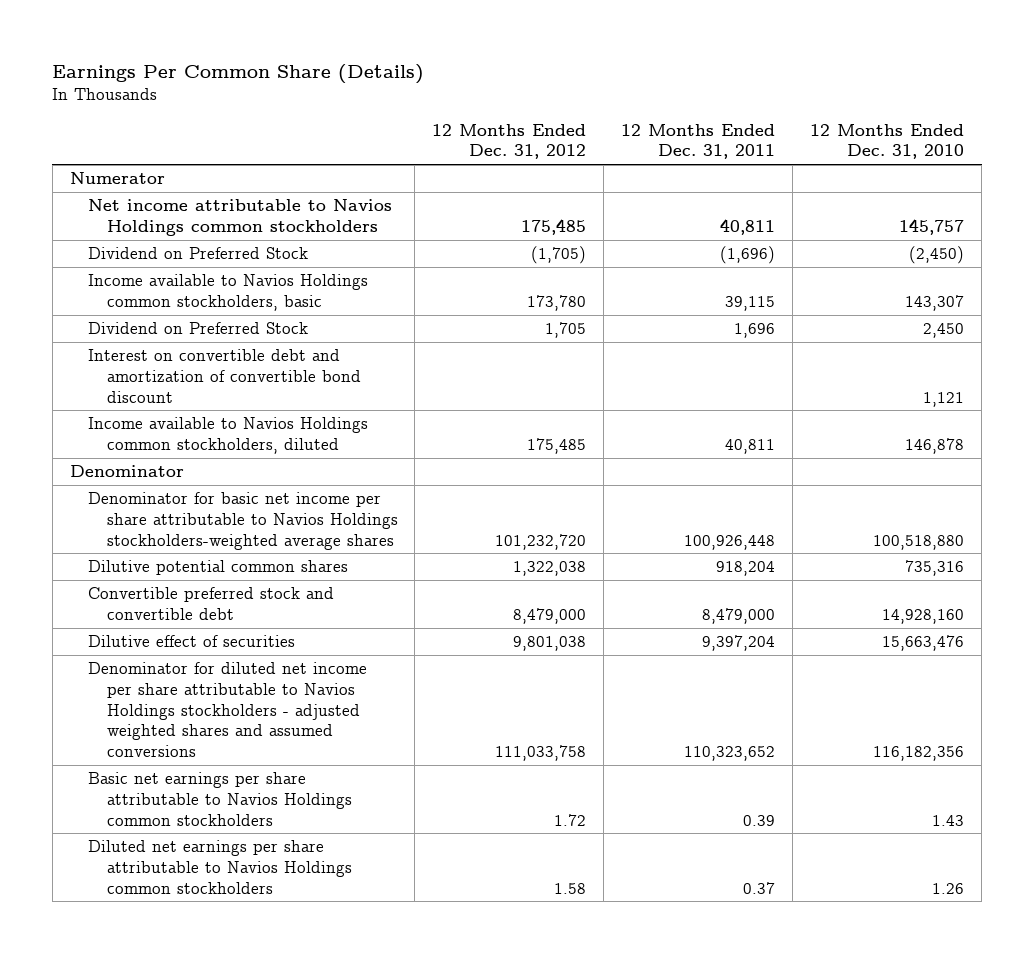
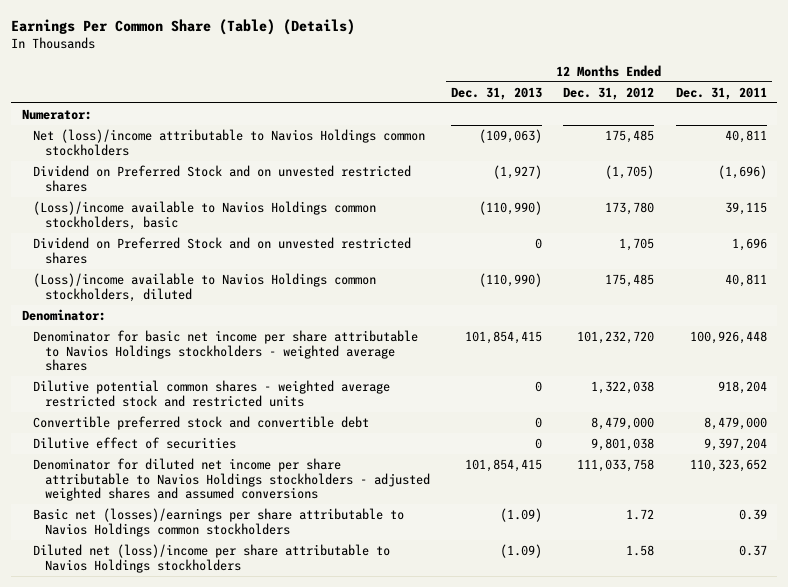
[52,63,425,84] Earnings Per Common Share (Details) -> [11,18,356,35] Earnings Per Common Share (Table) (Details)
[810,123,965,160] 12 Months Ended Dec. 31, 2010 -> none
none -> [451,86,543,100] Dec. 31, 2013
[88,349,361,403] Interest on convertible debt and amortization of convertible bond discount -> none
[69,172,165,185] Numerator -> [21,108,92,120] Numerator:
[88,199,393,236] Net income attributable to Navios Holdings common stockholders -> [33,128,426,156] Net (loss)/income attributable to Navios Holdings common stockholders
[88,247,309,260] Dividend on Preferred Stock -> [33,164,412,192] Dividend on Preferred Stock and on unvested restricted shares
[88,274,369,311] Income available to Navios Holdings common stockholders, basic -> [33,200,377,230] (Loss)/income available to Navios Holdings common stockholders, basic
[88,322,309,335] Dividend on Preferred Stock -> [33,236,412,264] Dividend on Preferred Stock and on unvested restricted shares
[88,417,369,454] Income available to Navios Holdings common stockholders, diluted -> [33,272,377,302] (Loss)/income available to Navios Holdings common stockholders, diluted
[69,465,184,478] Denominator -> [21,308,106,321] Denominator:
[88,492,398,550] Denominator for basic net income per share attributable to Navios Holdings stockholders-weighted average shares -> [33,329,419,372] Denominator for basic net income per share attributable to Navios Holdings stockholders - weighted average shares
[88,560,349,576] Dilutive potential common shares -> [33,379,391,407] Dilutive potential common shares - weighted average restricted stock and restricted units
[88,772,352,826] Basic net earnings per share attributable to Navios Holdings common stockholders -> [33,507,405,537] Basic net (losses)/earnings per share attributable to Navios Holdings common stockholders
[88,840,352,894] Diluted net earnings per share attributable to Navios Holdings common stockholders -> [33,543,391,573] Diluted net (loss)/income per share attributable to Navios Holdings stockholders

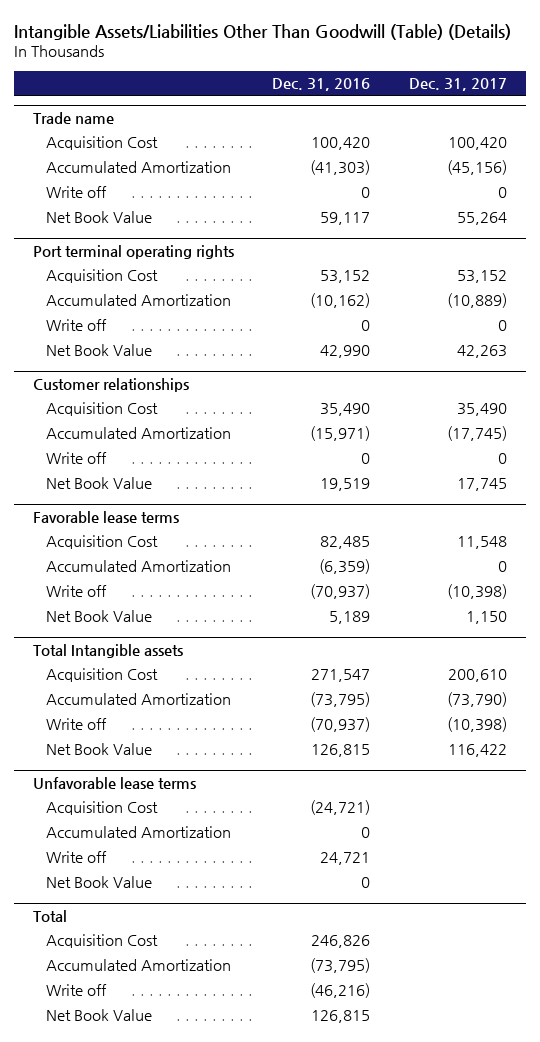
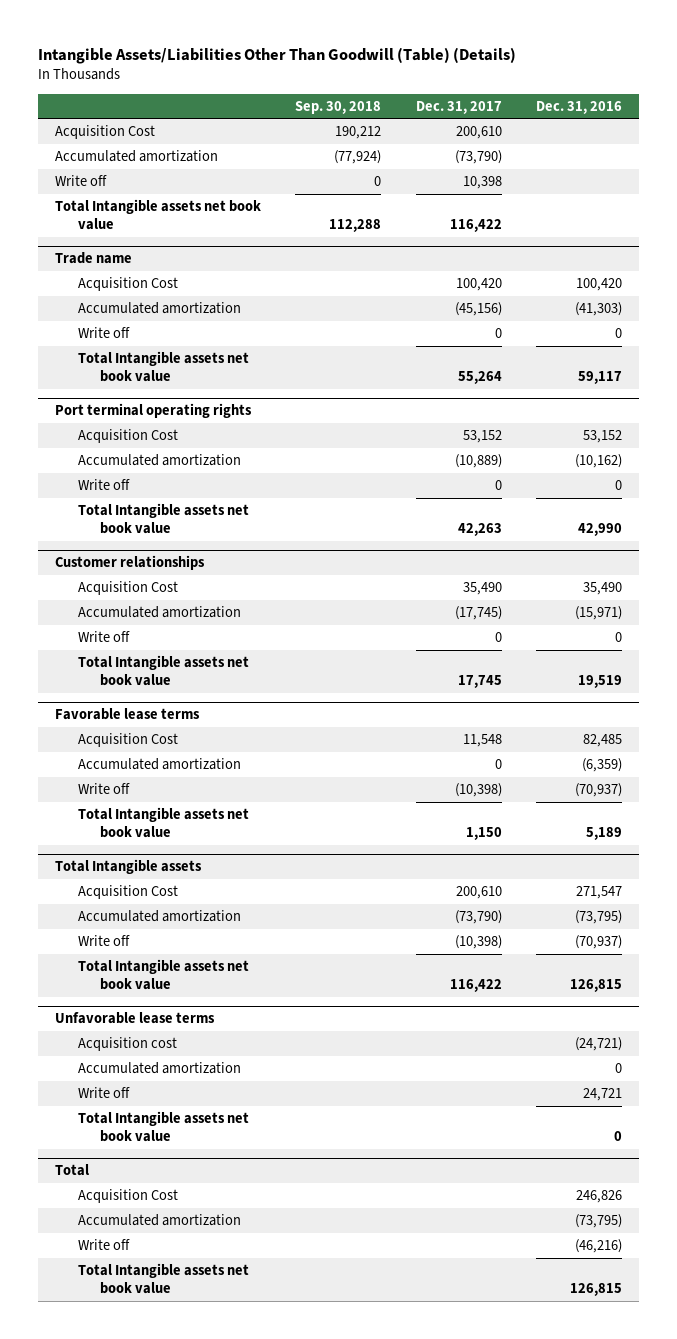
none -> [295,100,382,114] Sep. 30, 2018
none -> [54,125,155,140] Acquisition Cost
none -> [54,150,218,163] Accumulated amortization
none -> [54,175,107,187] Write off
none -> [54,199,261,231] Total Intangible assets net book value
[46,161,232,174] Accumulated Amortization -> [77,302,241,315] Accumulated amortization
[46,211,153,224] Net Book Value -> [77,351,249,383] Total Intangible assets net book value
[46,294,232,307] Accumulated Amortization -> [77,454,241,467] Accumulated amortization
[46,344,153,357] Net Book Value -> [77,503,249,535] Total Intangible assets net book value
[46,427,232,440] Accumulated Amortization -> [77,606,241,619] Accumulated amortization
[46,477,153,490] Net Book Value -> [77,655,249,687] Total Intangible assets net book value
[46,560,232,573] Accumulated Amortization -> [77,758,241,771] Accumulated amortization
[46,610,153,623] Net Book Value -> [77,807,249,839] Total Intangible assets net book value
[46,693,232,706] Accumulated Amortization -> [77,910,241,923] Accumulated amortization
[46,743,153,756] Net Book Value -> [77,959,249,991] Total Intangible assets net book value
[46,801,159,816] Acquisition Cost -> [77,1037,177,1052] Acquisition cost
[46,826,232,839] Accumulated Amortization -> [77,1062,241,1075] Accumulated amortization
[46,876,153,889] Net Book Value -> [77,1111,249,1143] Total Intangible assets net book value
[46,959,232,972] Accumulated Amortization -> [77,1214,241,1227] Accumulated amortization
[46,1009,153,1022] Net Book Value -> [77,1263,249,1295] Total Intangible assets net book value

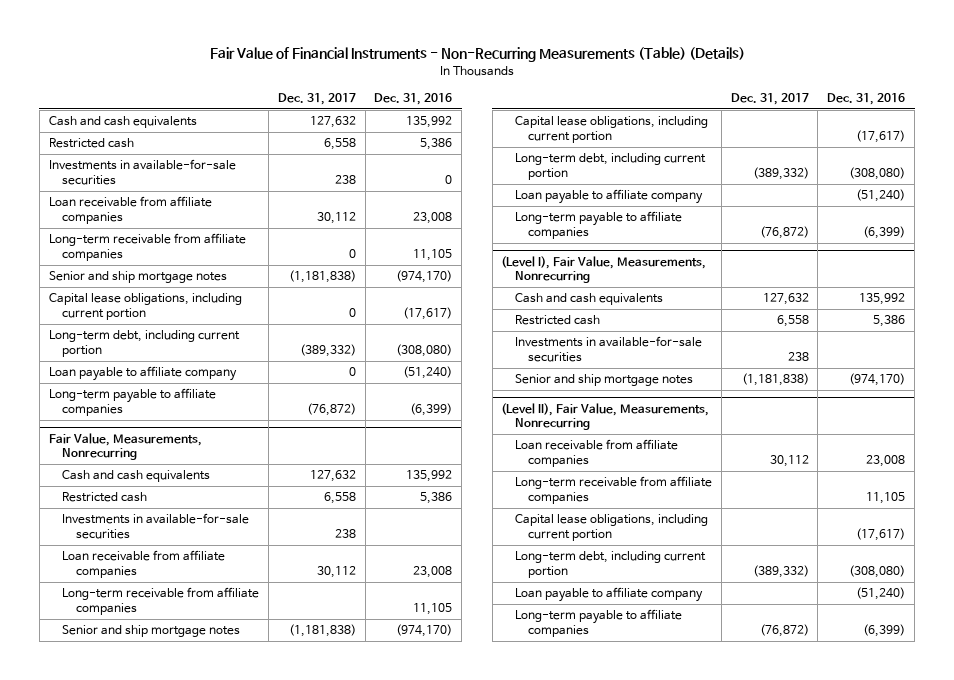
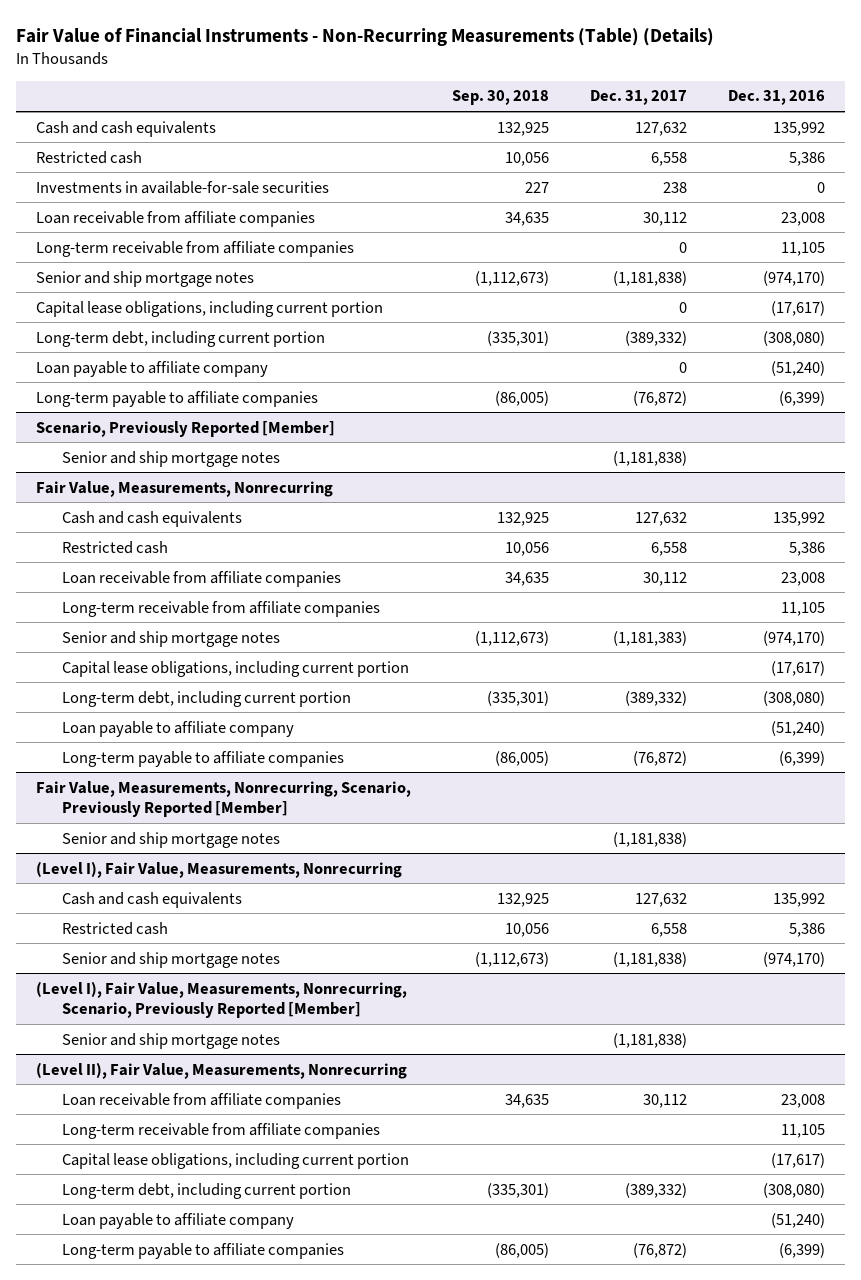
none -> [452,90,550,106] Sep. 30, 2018
none -> [36,420,336,437] Scenario, Previously Reported [Member]
none -> [61,450,280,467] Senior and ship mortgage notes
[62,513,250,539] Investments in available-for-sale securities -> none
[288,624,356,638] (1,181,838) -> [612,630,687,646] (1,181,383)
none -> [36,780,412,818] Fair Value, Measurements, Nonrecurring, Scenario, Previously Reported [Member]
none -> [61,831,280,848] Senior and ship mortgage notes
[514,336,702,362] Investments in available-for-sale securities -> none
none -> [36,980,408,1019] (Level I), Fair Value, Measurements, Nonrecurring, Scenario, Previously Reported [Member]
none -> [61,1032,280,1049] Senior and ship mortgage notes

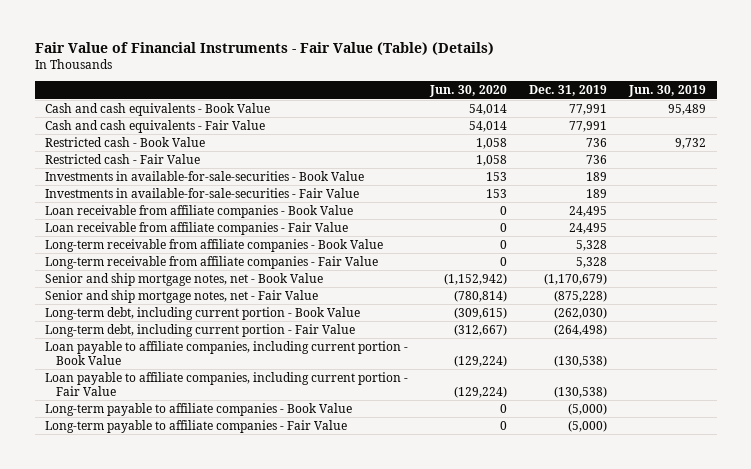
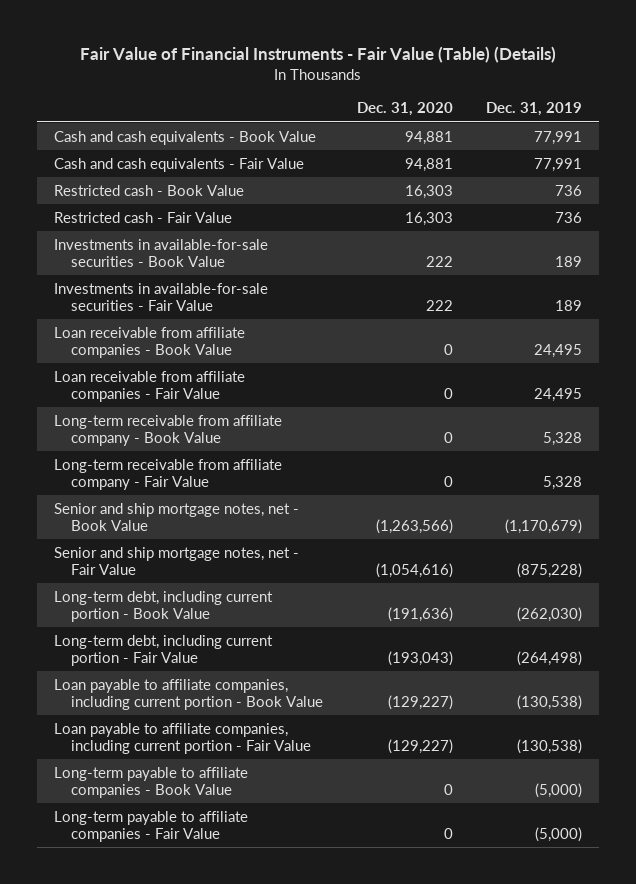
[429,85,508,98] Jun. 30, 2020 -> none
[627,85,706,98] Jun. 30, 2019 -> none
none -> [356,102,453,117] Dec. 31, 2020
[45,170,365,181] Investments in available-for-sale-securities - Book Value -> [54,238,269,268] Investments in available-for-sale securities - Book Value
[45,187,360,198] Investments in available-for-sale-securities - Fair Value -> [54,282,269,312] Investments in available-for-sale securities - Fair Value
[45,238,384,252] Long-term receivable from affiliate companies - Book Value -> [54,414,283,447] Long-term receivable from affiliate company - Book Value
[45,255,379,269] Long-term receivable from affiliate companies - Fair Value -> [54,458,283,491] Long-term receivable from affiliate company - Fair Value

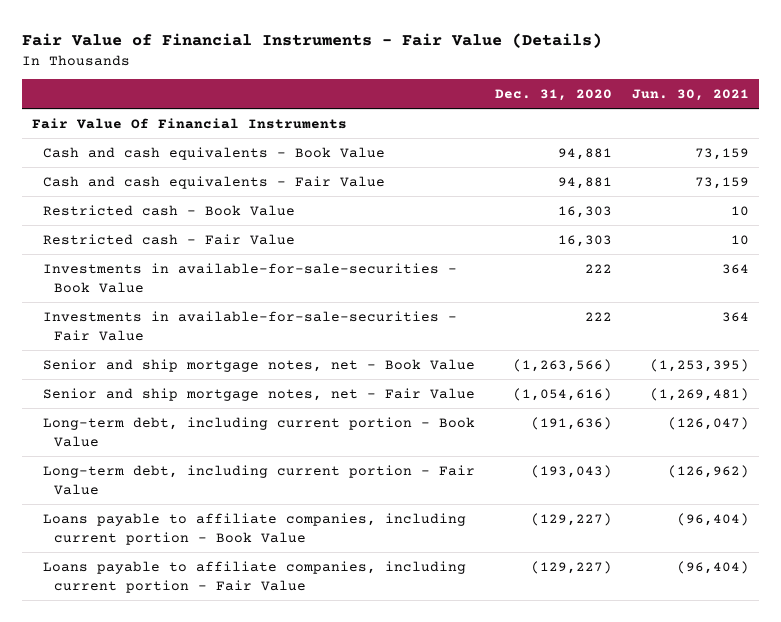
[80,46,557,64] Fair Value of Financial Instruments - Fair Value (Table) (Details) -> [21,32,602,48] Fair Value of Financial Instruments - Fair Value (Details)
[486,102,583,117] Dec. 31, 2019 -> none
none -> [632,89,750,102] Jun. 30, 2021
none -> [31,117,347,129] Fair Value Of Financial Instruments
[54,326,246,359] Loan receivable from affiliate companies - Book Value -> none
[54,370,246,403] Loan receivable from affiliate companies - Fair Value -> none
[54,414,283,447] Long-term receivable from affiliate company - Book Value -> none
[54,458,283,491] Long-term receivable from affiliate company - Fair Value -> none
[54,238,269,268] Investments in available-for-sale securities - Book Value -> [42,262,457,293] Investments in available-for-sale-securities - Book Value
[54,282,269,312] Investments in available-for-sale securities - Fair Value -> [42,310,457,341] Investments in available-for-sale-securities - Fair Value
[54,678,323,711] Loan payable to affiliate companies, including current portion - Book Value -> none
[54,722,311,755] Loan payable to affiliate companies, including current portion - Fair Value -> none
[54,766,249,799] Long-term payable to affiliate companies - Book Value -> [42,512,466,545] Loans payable to affiliate companies, including current portion - Book Value
[443,784,453,796] 0 -> [531,512,613,526] (129,227)
[54,810,249,843] Long-term payable to affiliate companies - Fair Value -> [42,560,466,593] Loans payable to affiliate companies, including current portion - Fair Value
[443,828,453,840] 0 -> [531,560,613,574] (129,227)

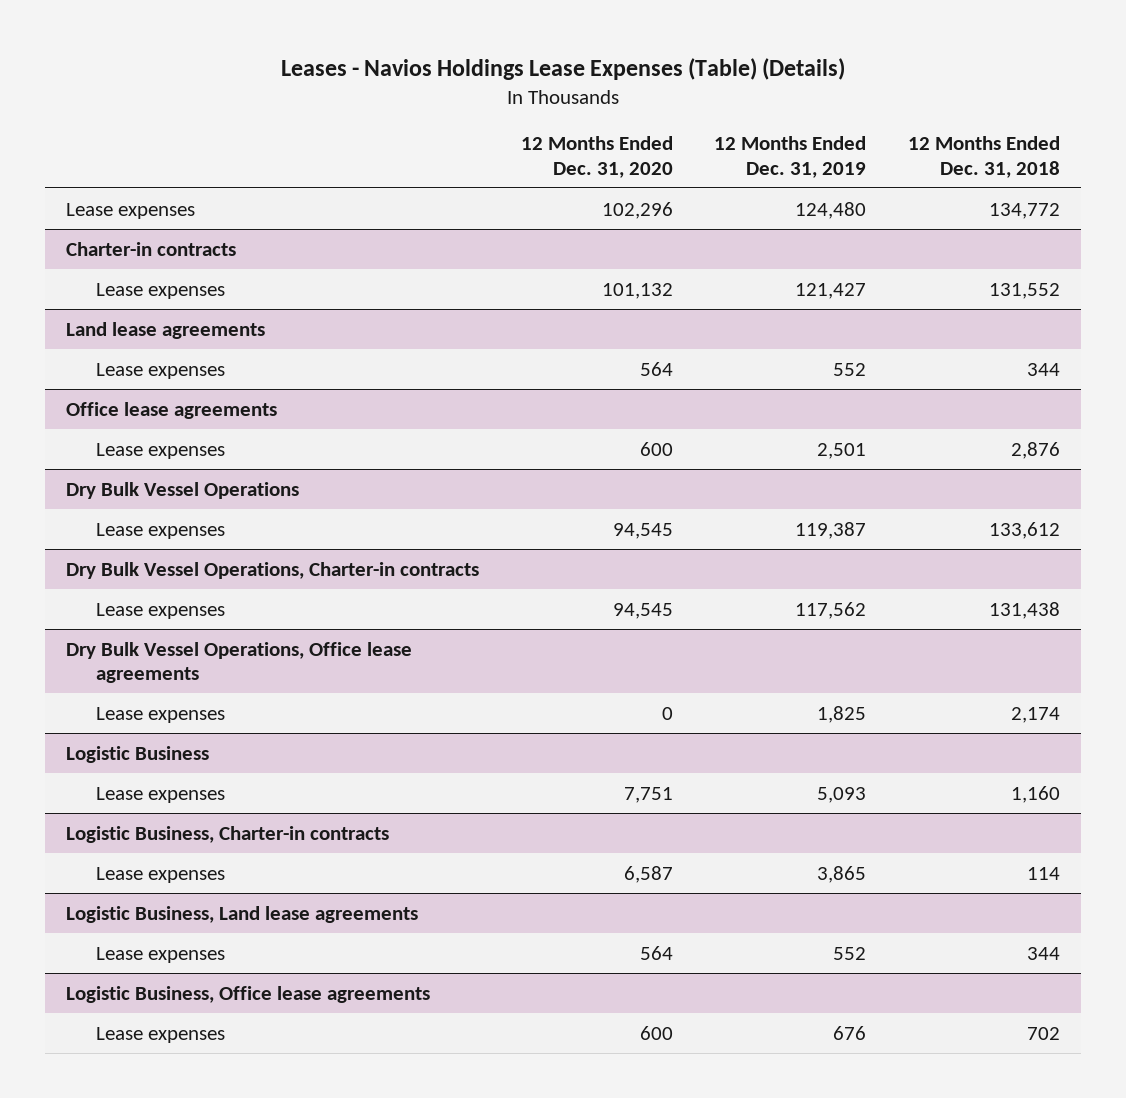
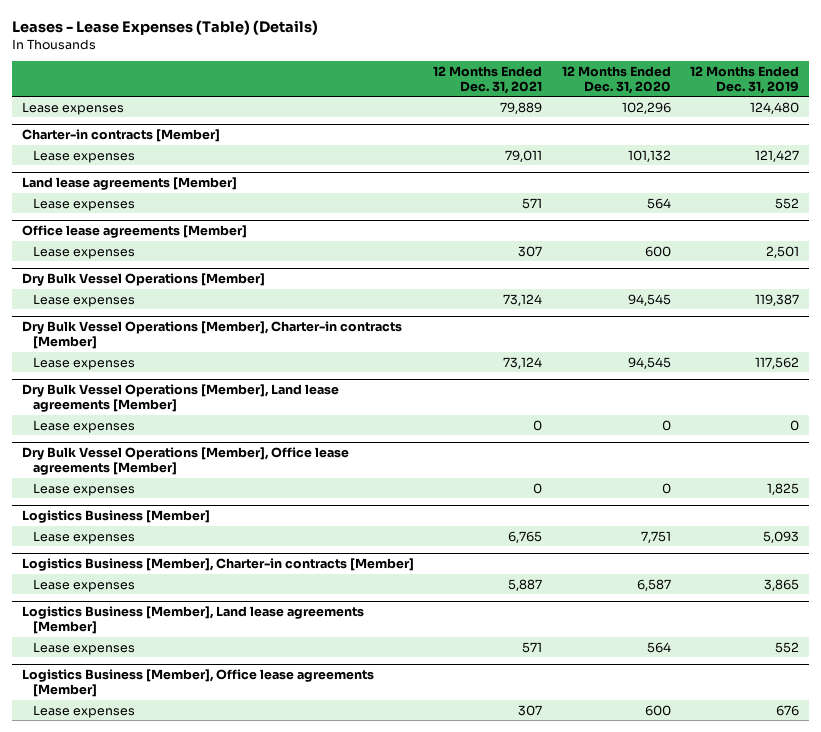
[280,58,845,81] Leases - Navios Holdings Lease Expenses (Table) (Details) -> [12,19,319,35] Leases - Lease Expenses (Table) (Details)
[908,136,1061,178] 12 Months Ended Dec. 31, 2018 -> none
none -> [433,65,543,94] 12 Months Ended Dec. 31, 2021
[65,241,236,256] Charter-in contracts -> [22,129,221,143] Charter-in contracts [Member]
[65,321,265,339] Land lease agreements -> [22,177,238,191] Land lease agreements [Member]
[65,401,277,419] Office lease agreements -> [22,225,248,239] Office lease agreements [Member]
[65,481,299,499] Dry Bulk Vessel Operations -> [22,273,266,287] Dry Bulk Vessel Operations [Member]
[65,561,479,579] Dry Bulk Vessel Operations, Charter-in contracts -> [22,321,403,350] Dry Bulk Vessel Operations [Member], Charter-in contracts [Member]
none -> [22,384,340,413] Dry Bulk Vessel Operations [Member], Land lease agreements [Member]
none -> [33,419,136,433] Lease expenses
[65,641,412,683] Dry Bulk Vessel Operations, Office lease agreements -> [22,447,350,476] Dry Bulk Vessel Operations [Member], Office lease agreements [Member]
[65,745,209,763] Logistic Business -> [22,510,211,524] Logistics Business [Member]
[65,825,389,843] Logistic Business, Charter-in contracts -> [22,558,415,572] Logistics Business [Member], Charter-in contracts [Member]
[65,905,418,923] Logistic Business, Land lease agreements -> [22,606,365,635] Logistics Business [Member], Land lease agreements [Member]
[65,985,430,1003] Logistic Business, Office lease agreements -> [22,669,375,698] Logistics Business [Member], Office lease agreements [Member]

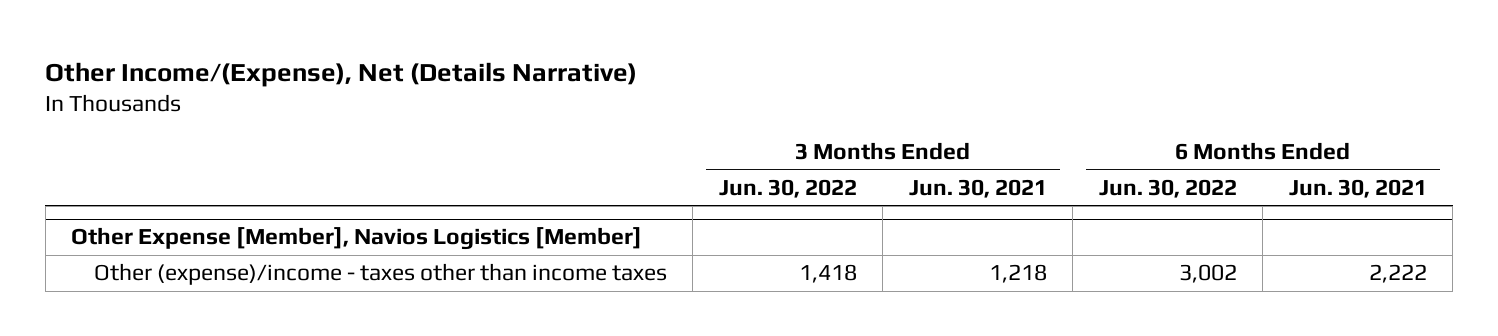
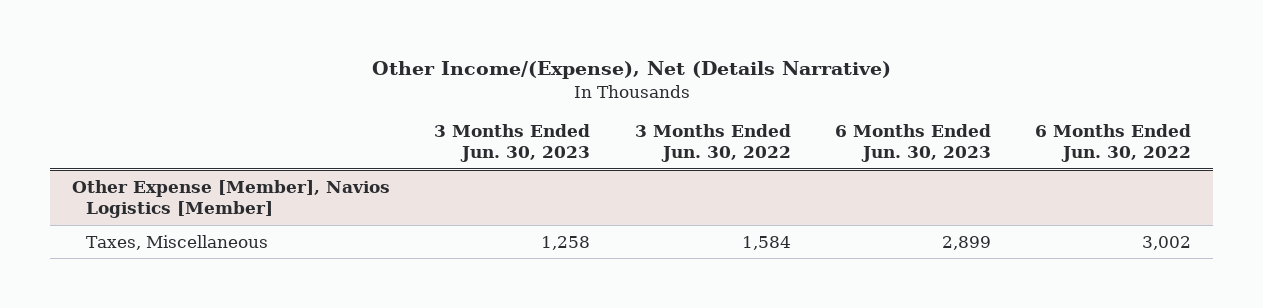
[908,179,1047,199] Jun. 30, 2021 -> none
[1288,179,1427,199] Jun. 30, 2021 -> none
none -> [434,123,591,163] 3 Months Ended Jun. 30, 2023
none -> [835,123,992,163] 6 Months Ended Jun. 30, 2023
[93,263,667,286] Other (expense)/income - taxes other than income taxes -> none
none -> [85,234,268,250] Taxes, Miscellaneous

